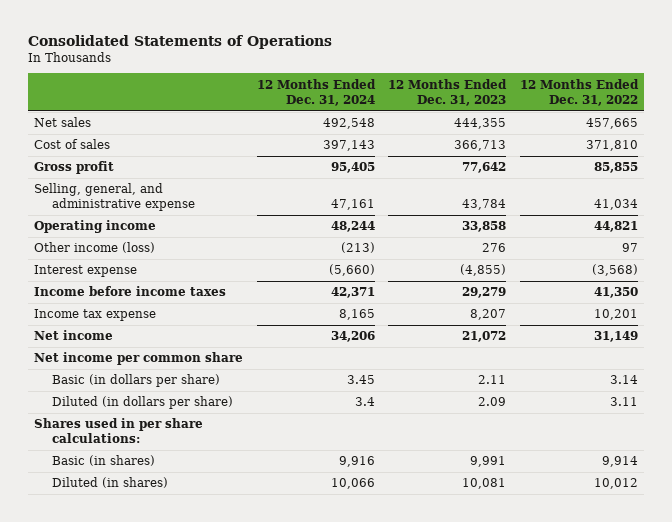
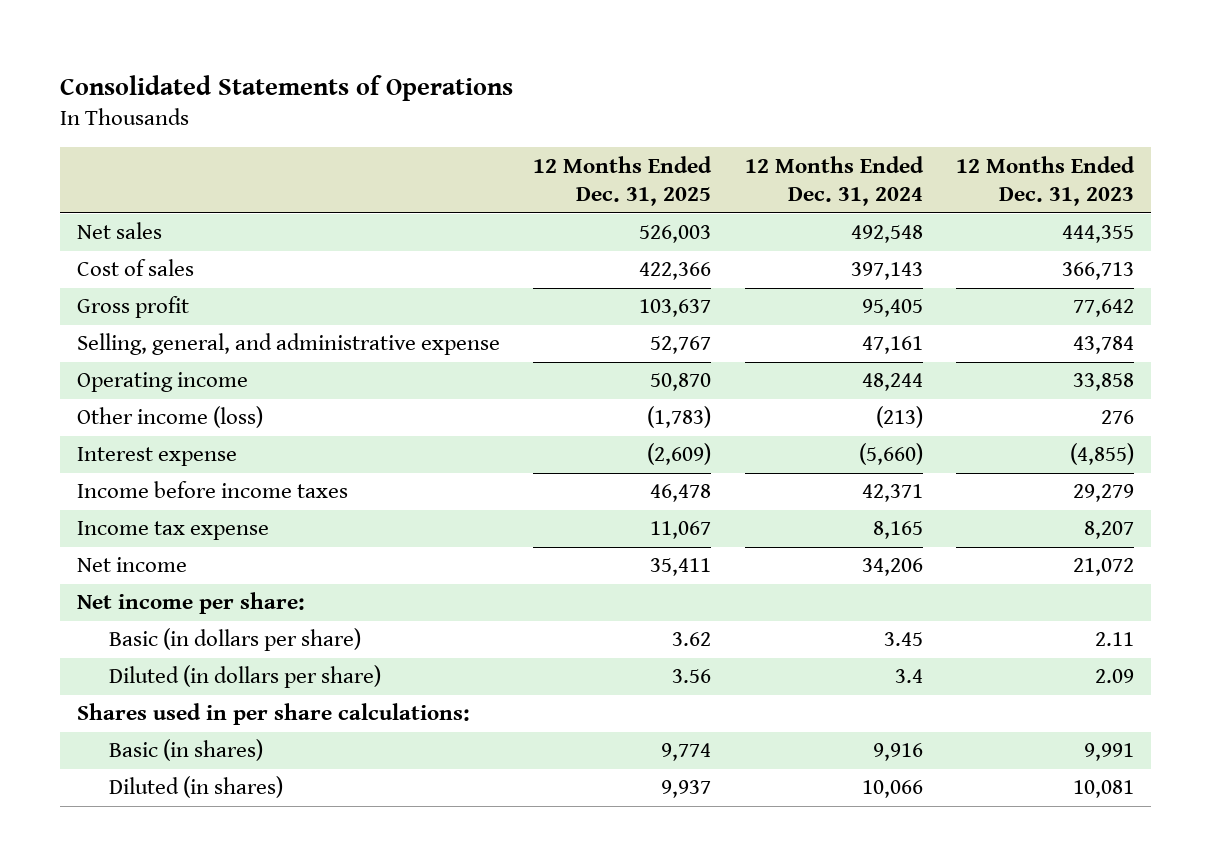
[519,78,639,106] 12 Months Ended Dec. 31, 2022 -> none
none -> [533,155,713,207] 12 Months Ended Dec. 31, 2025
[34,352,244,366] Net income per common share -> [77,592,306,615] Net income per share:

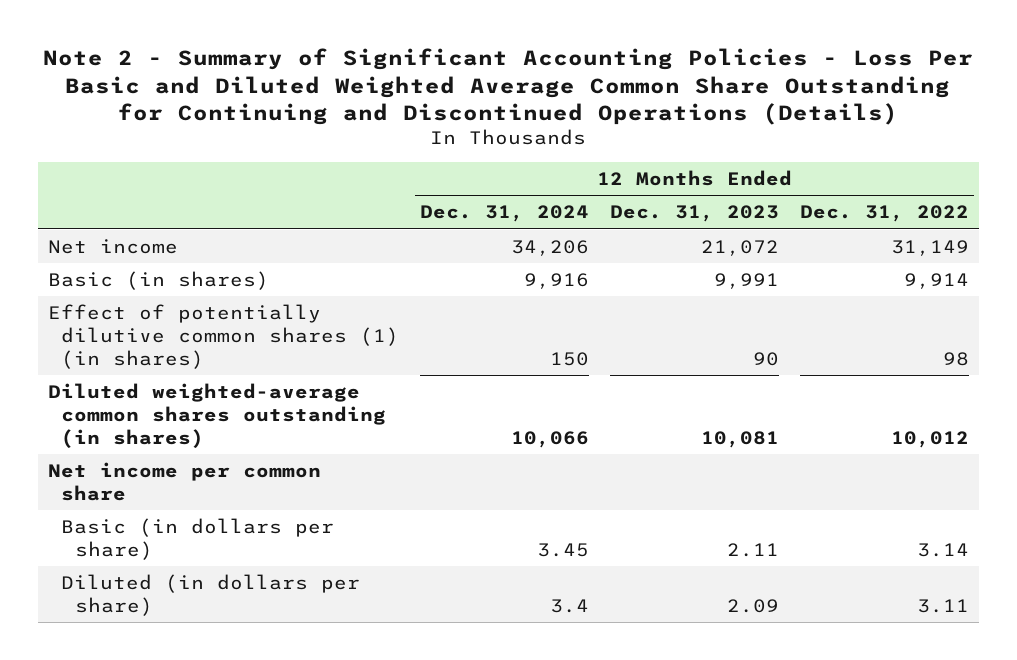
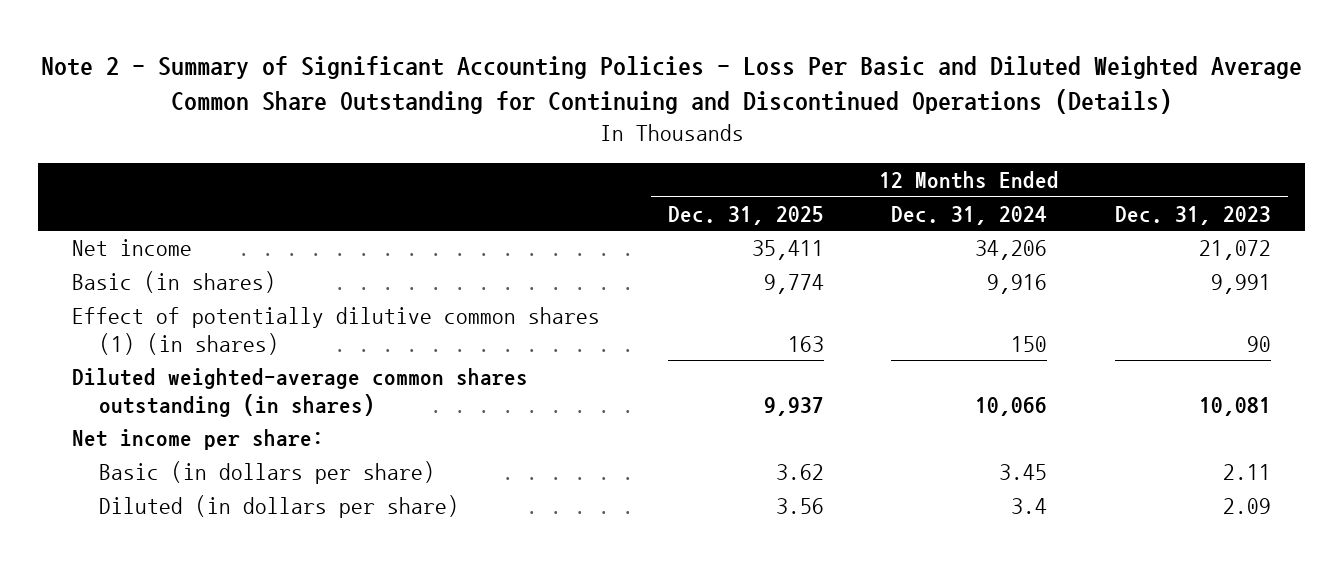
[800,205,970,223] Dec. 31, 2022 -> none
none -> [667,205,824,225] Dec. 31, 2025
[47,461,321,501] Net income per common share -> [72,429,325,451] Net income per share:

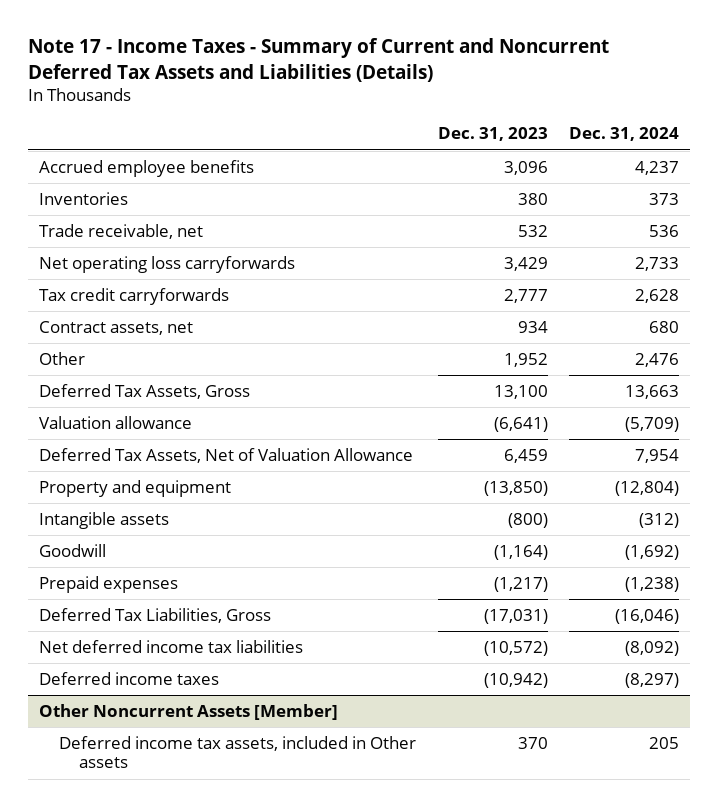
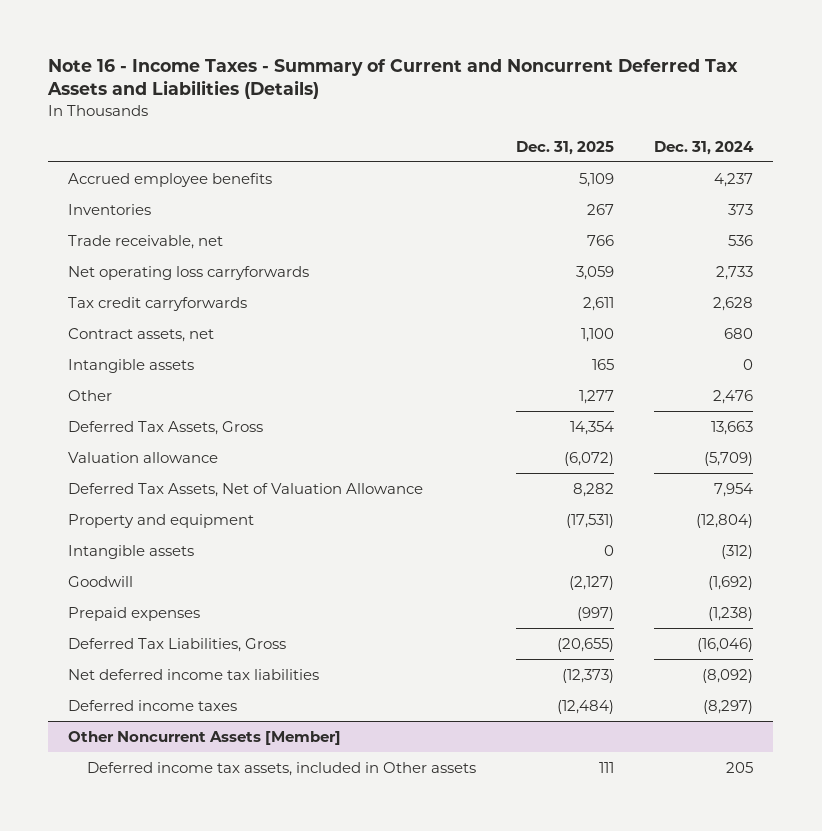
[27,38,609,82] Note 17 - Income Taxes - Summary of Current and Noncurrent Deferred Tax Assets and Liabilities (Details) -> [47,58,739,100] Note 16 - Income Taxes - Summary of Current and Noncurrent Deferred Tax Assets and Liabilities (Details)
[437,127,548,142] Dec. 31, 2023 -> none
none -> [516,140,615,155] Dec. 31, 2025
none -> [68,358,195,373] Intangible assets

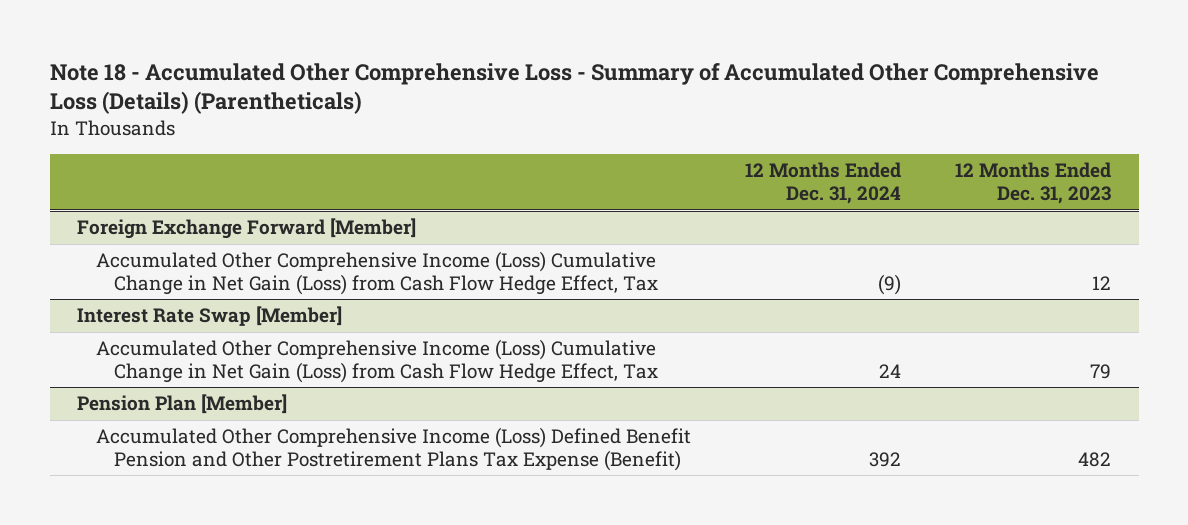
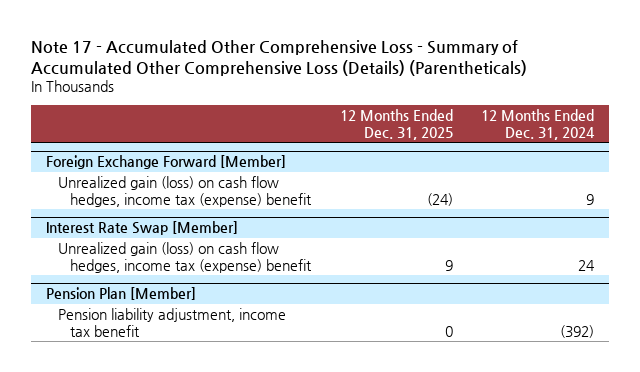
[49,62,1099,115] Note 18 - Accumulated Other Comprehensive Loss - Summary of Accumulated Other Comprehensive Loss (Details) (Parentheticals) -> [31,40,528,77] Note 17 - Accumulated Other Comprehensive Loss - Summary of Accumulated Other Comprehensive Loss (Details) (Parentheticals)
[955,162,1112,205] 12 Months Ended Dec. 31, 2023 -> none
none -> [339,109,453,140] 12 Months Ended Dec. 31, 2025
[95,251,659,295] Accumulated Other Comprehensive Income (Loss) Cumulative Change in Net Gain (Loss) from Cash Flow Hedge Effect, Tax -> [57,176,312,207] Unrealized gain (loss) on cash flow hedges, income tax (expense) benefit
[877,273,901,295] (9) -> [586,193,595,205] 9
[95,339,659,383] Accumulated Other Comprehensive Income (Loss) Cumulative Change in Net Gain (Loss) from Cash Flow Hedge Effect, Tax -> [57,242,312,273] Unrealized gain (loss) on cash flow hedges, income tax (expense) benefit
[95,427,691,471] Accumulated Other Comprehensive Income (Loss) Defined Benefit Pension and Other Postretirement Plans Tax Expense (Benefit) -> [57,308,286,337] Pension liability adjustment, income tax benefit
[868,451,901,467] 392 -> [560,324,595,338] (392)

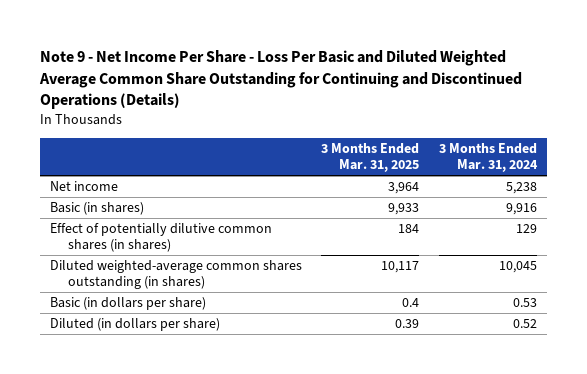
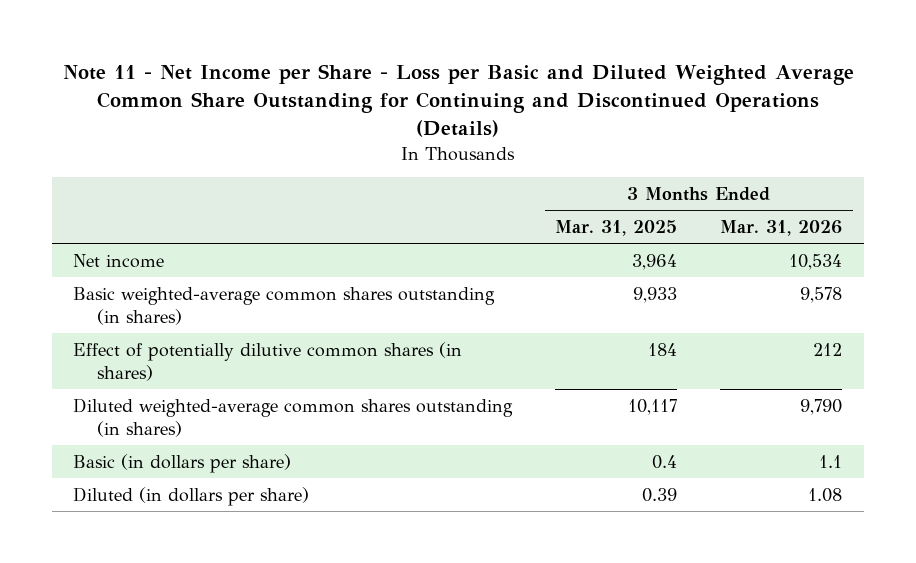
[38,49,522,110] Note 9 - Net Income Per Share - Loss Per Basic and Diluted Weighted Average Common Share Outstanding for Continuing and Discontinued Operations (Details) -> [62,64,854,138] Note 11 - Net Income per Share - Loss per Basic and Diluted Weighted Average Common Share Outstanding for Continuing and Discontinued Operations (Details)
[438,143,538,173] 3 Months Ended Mar. 31, 2024 -> none
none -> [720,219,843,236] Mar. 31, 2026
[49,201,144,215] Basic (in shares) -> [73,286,496,325] Basic weighted-average common shares outstanding (in shares)

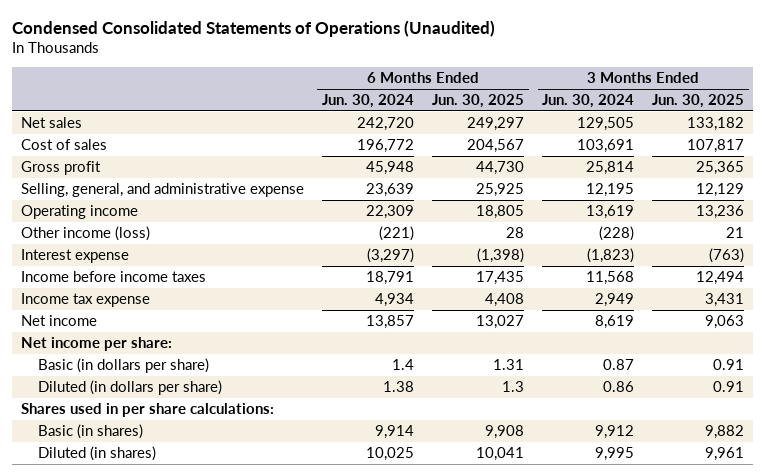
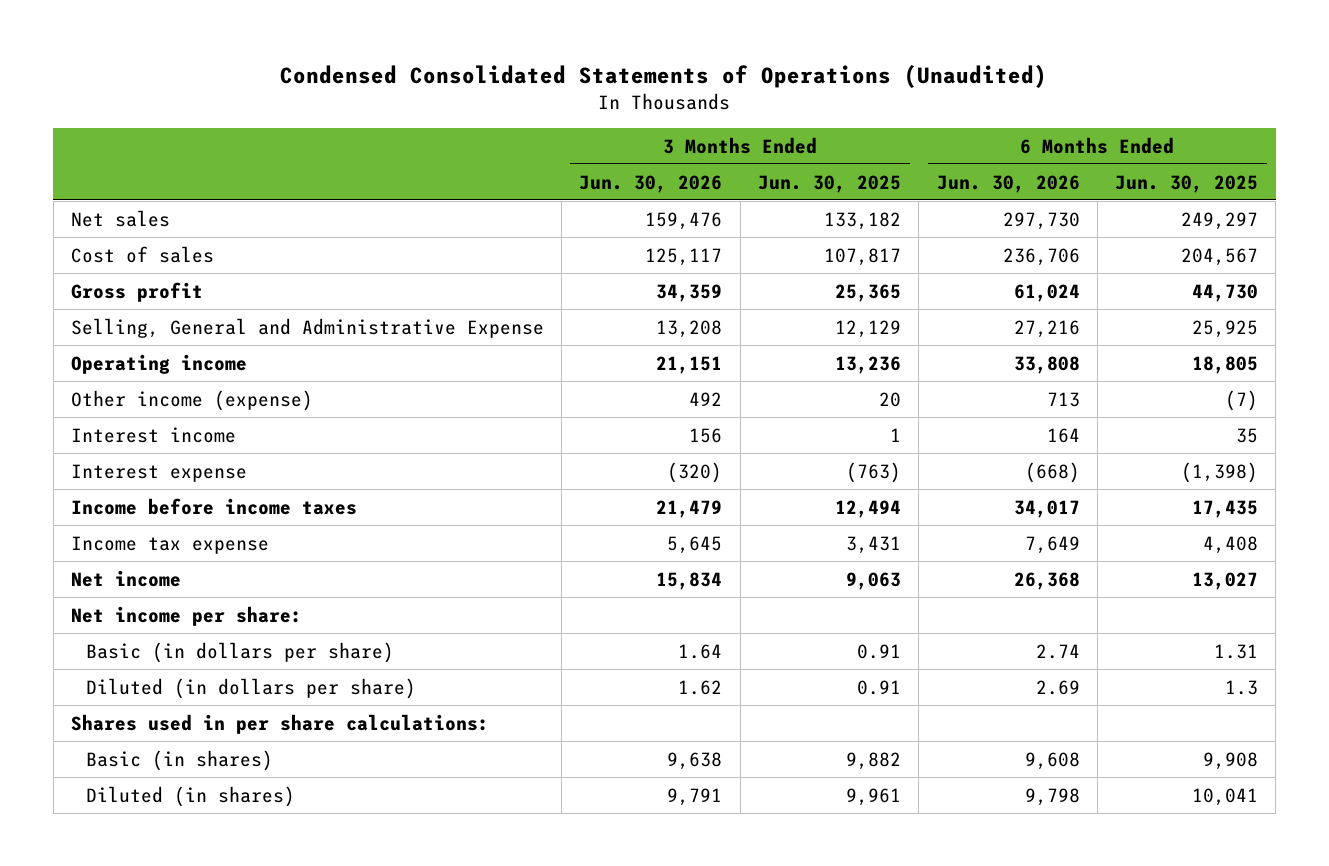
[321,94,414,109] Jun. 30, 2024 -> none
[542,94,635,109] Jun. 30, 2024 -> none
none -> [579,174,723,193] Jun. 30, 2026
none -> [936,174,1080,193] Jun. 30, 2026
[20,183,304,198] Selling, general, and administrative expense -> [70,317,544,338] Selling, General and Administrative Expense
[20,226,150,242] Other income (loss) -> [70,389,313,411] Other income (expense)
[506,227,525,239] 28 -> [1225,389,1259,411] (7)
[726,227,745,239] 21 -> [878,391,901,407] 20
none -> [70,426,236,443] Interest income

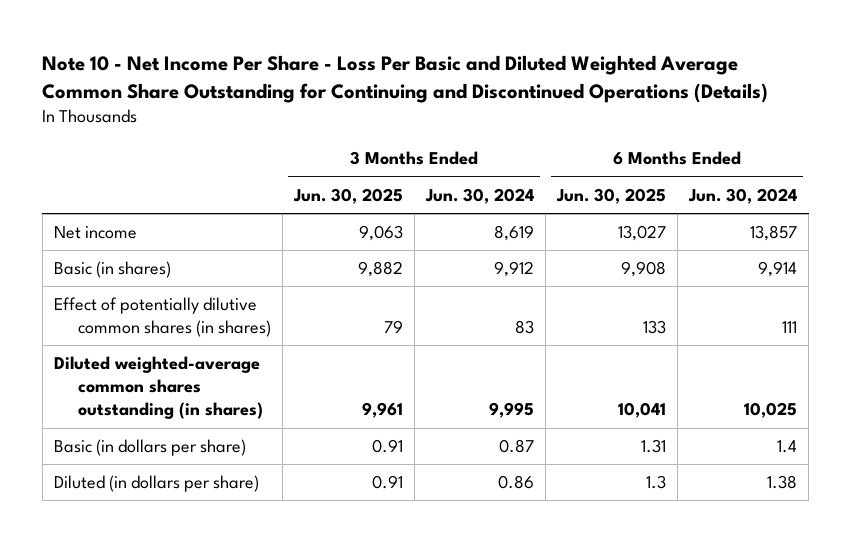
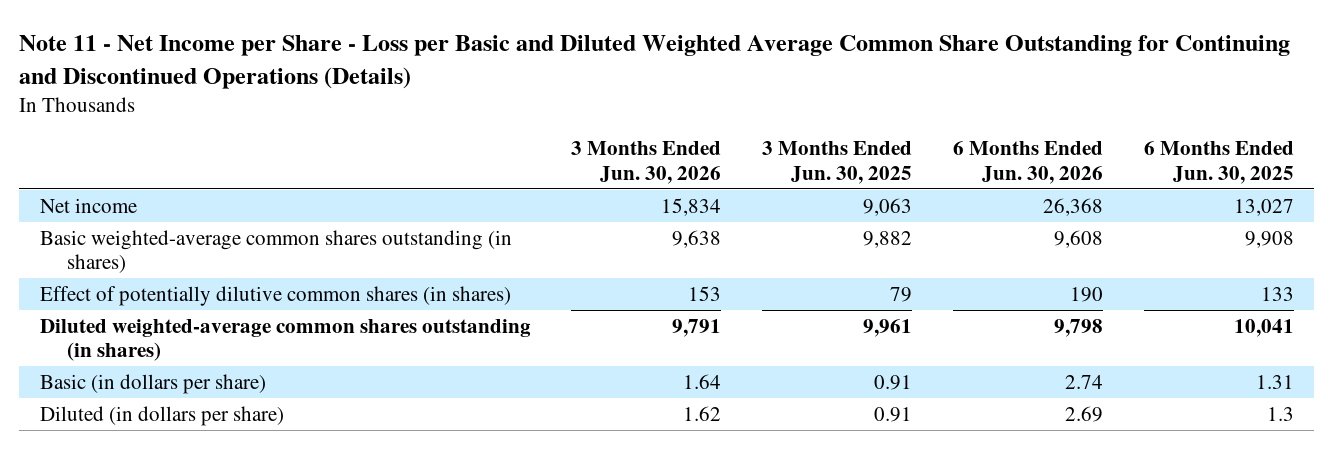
[42,55,769,104] Note 10 - Net Income Per Share - Loss Per Basic and Diluted Weighted Average Common Share Outstanding for Continuing and Discontinued Operations (Details) -> [19,35,1291,89] Note 11 - Net Income per Share - Loss per Basic and Diluted Weighted Average Common Share Outstanding for Continuing and Discontinued Operations (Details)
[425,187,535,204] Jun. 30, 2024 -> none
[688,187,798,204] Jun. 30, 2024 -> none
none -> [571,141,722,184] 3 Months Ended Jun. 30, 2026
none -> [953,141,1104,184] 6 Months Ended Jun. 30, 2026
[53,261,171,279] Basic (in shares) -> [39,229,512,274] Basic weighted-average common shares outstanding (in shares)

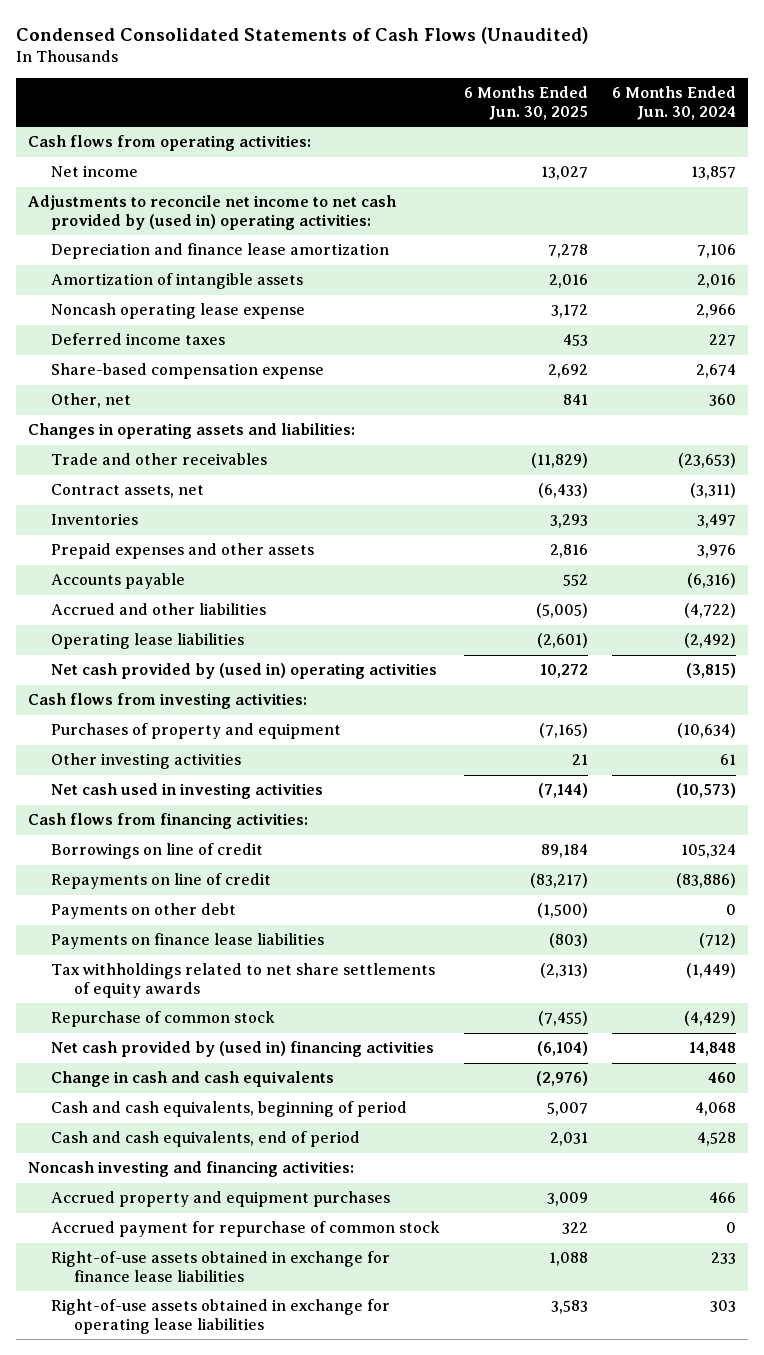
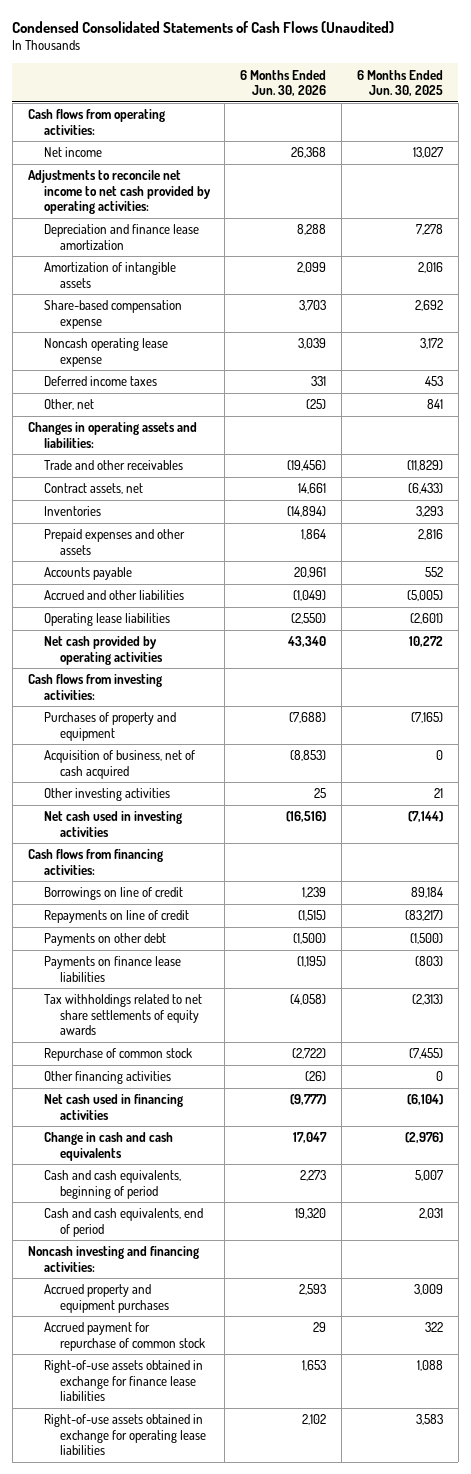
[612,86,737,120] 6 Months Ended Jun. 30, 2024 -> none
none -> [240,69,327,96] 6 Months Ended Jun. 30, 2026
[27,195,396,230] Adjustments to reconcile net income to net cash provided by (used in) operating activities: -> [27,170,211,215] Adjustments to reconcile net income to net cash provided by operating activities:
[51,363,325,380] Share-based compensation expense -> [43,300,182,329] Share-based compensation expense
[51,663,438,680] Net cash provided by (used in) operating activities -> [43,636,163,665] Net cash provided by operating activities
none -> [43,750,195,779] Acquisition of business, net of cash acquired
none -> [43,1071,171,1085] Other financing activities
[51,1041,435,1058] Net cash provided by (used in) financing activities -> [43,1094,183,1120] Net cash used in financing activities

